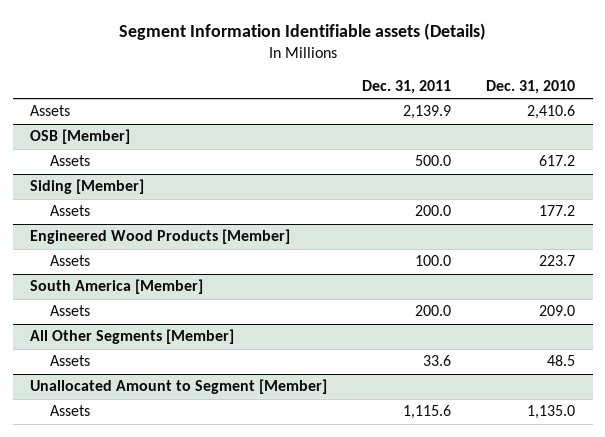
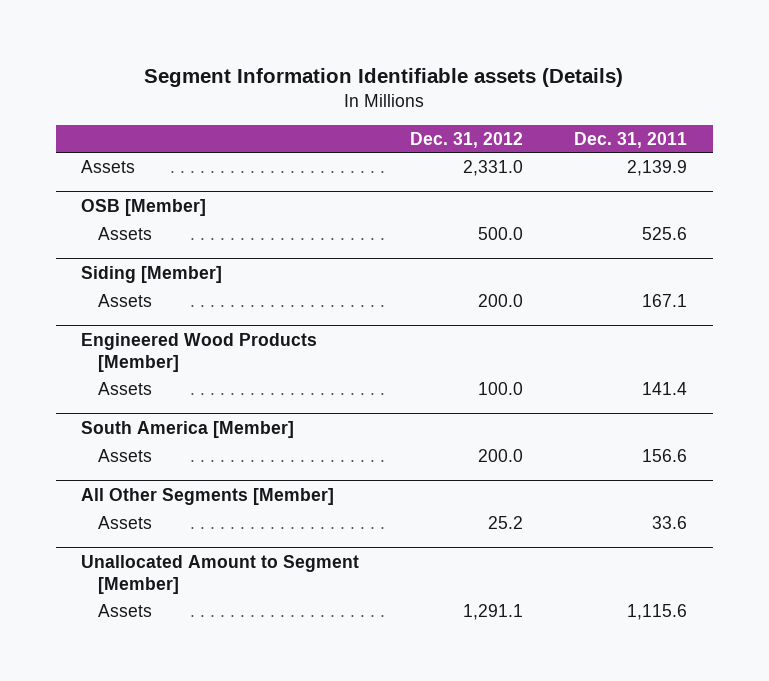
[486,79,576,94] Dec. 31, 2010 -> none
none -> [410,131,524,148] Dec. 31, 2012
[415,155,452,167] 500.0 -> [642,226,688,240] 525.6
[415,205,452,217] 200.0 -> [642,293,688,307] 167.1
[415,255,452,267] 100.0 -> [642,381,688,395] 141.4
[415,305,452,317] 200.0 -> [642,448,688,462] 156.6

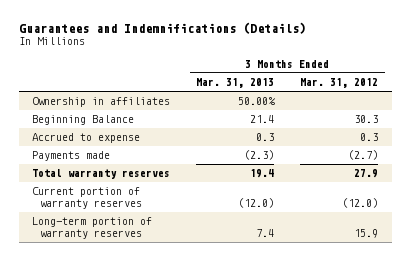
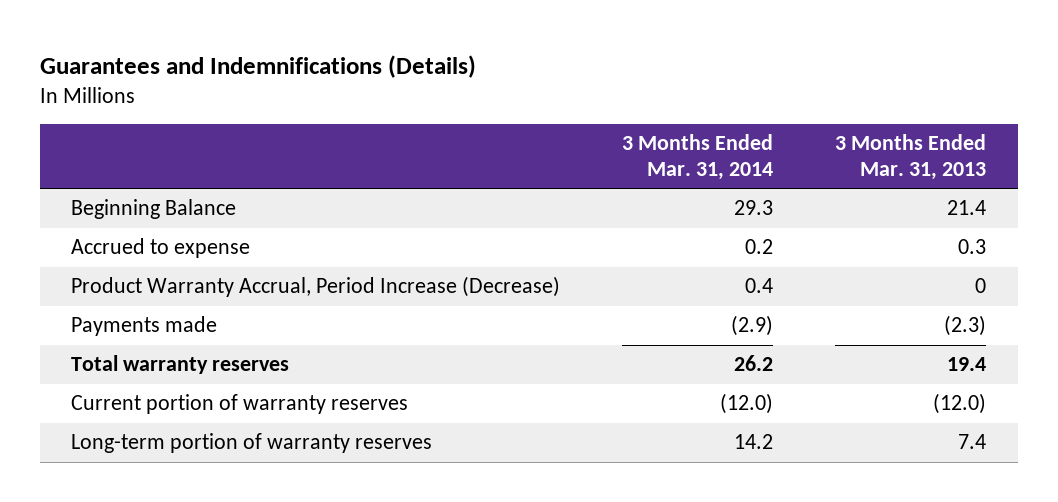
[300,78,379,89] Mar. 31, 2012 -> none
none -> [622,134,774,180] 3 Months Ended Mar. 31, 2014
[31,97,170,108] Ownership in affiliates -> none
none -> [71,276,561,298] Product Warranty Accrual, Period Increase (Decrease)

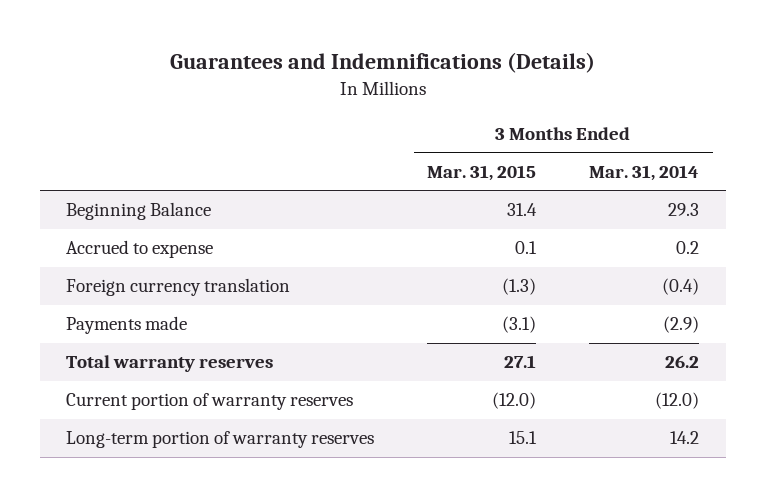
[835,134,987,180] 3 Months Ended Mar. 31, 2013 -> none
none -> [427,164,537,181] Mar. 31, 2015
[71,276,561,298] Product Warranty Accrual, Period Increase (Decrease) -> none
none -> [66,278,291,297] Foreign currency translation

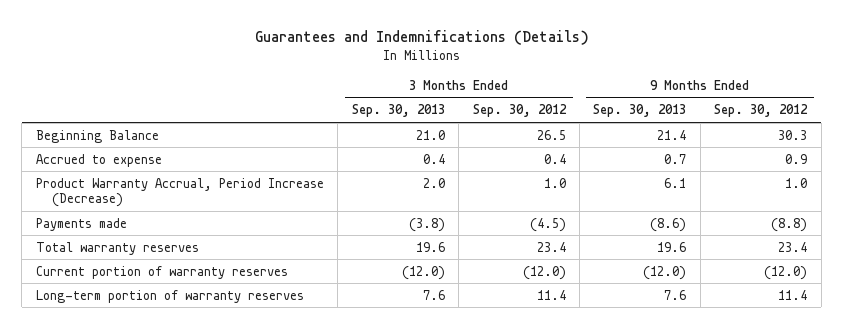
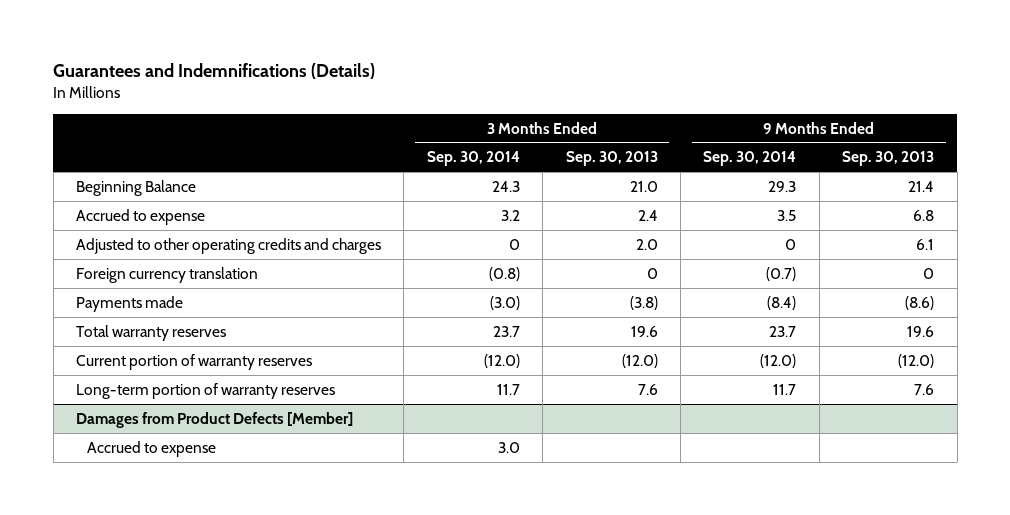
[472,104,567,118] Sep. 30, 2012 -> none
[714,104,809,118] Sep. 30, 2012 -> none
none -> [426,151,520,167] Sep. 30, 2014
none -> [703,151,797,167] Sep. 30, 2014
[422,153,445,164] 0.4 -> [637,209,658,221] 2.4
[664,153,687,164] 0.7 -> [913,209,935,221] 6.8
[35,177,324,208] Product Warranty Accrual, Period Increase (Decrease) -> [75,237,381,254] Adjusted to other operating credits and charges
none -> [75,266,258,283] Foreign currency translation
none -> [75,411,353,428] Damages from Product Defects [Member]
none -> [87,440,217,457] Accrued to expense

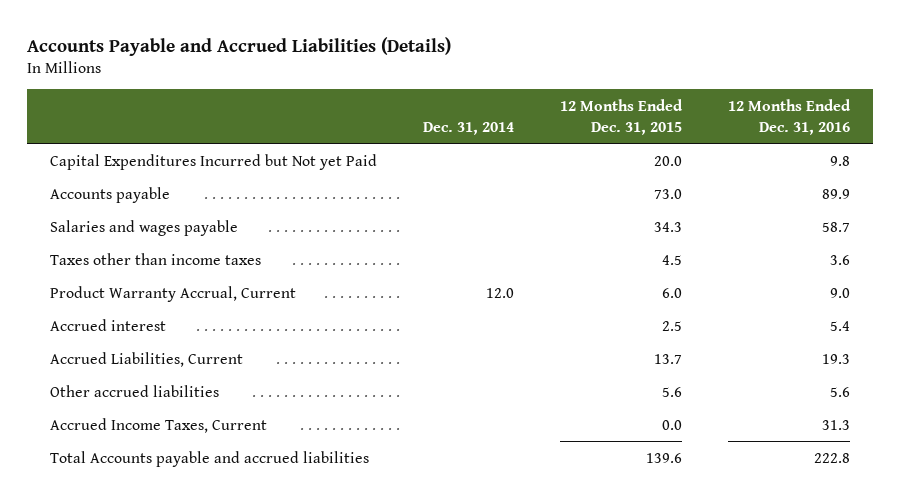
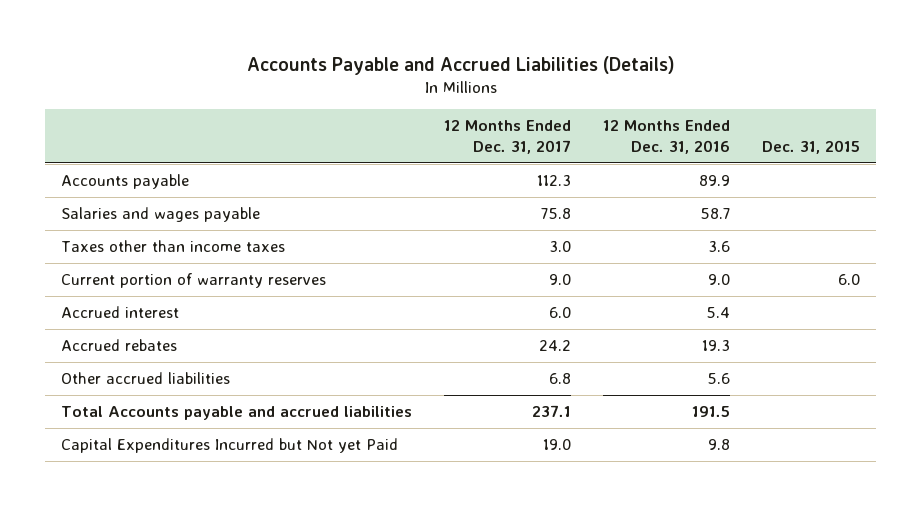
[422,121,514,135] Dec. 31, 2014 -> none
[559,98,683,135] 12 Months Ended Dec. 31, 2015 -> none
none -> [444,120,572,154] 12 Months Ended Dec. 31, 2017
none -> [762,139,861,154] Dec. 31, 2015
[49,285,296,302] Product Warranty Accrual, Current -> [61,273,327,289] Current portion of warranty reserves
[49,351,243,367] Accrued Liabilities, Current -> [61,339,178,352] Accrued rebates
[49,417,267,433] Accrued Income Taxes, Current -> none
[814,452,851,463] 222.8 -> [692,406,731,418] 191.5
[49,153,377,170] Capital Expenditures Incurred but Not yet Paid -> [61,438,399,454] Capital Expenditures Incurred but Not yet Paid

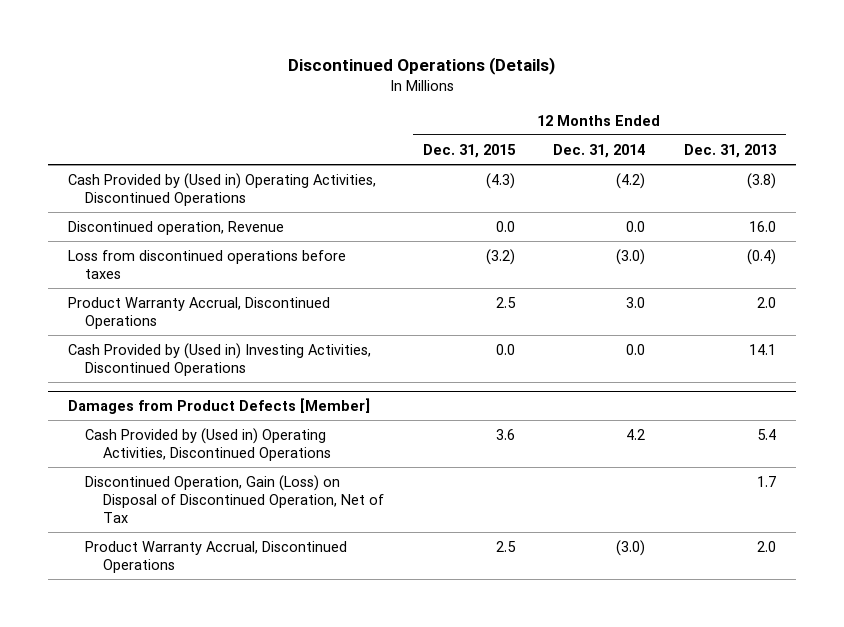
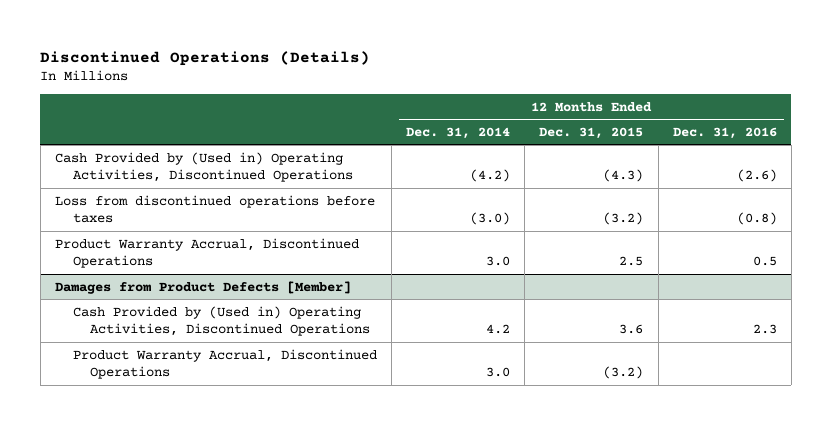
[684,143,777,158] Dec. 31, 2013 -> none
none -> [672,126,777,139] Dec. 31, 2016
[67,220,284,235] Discontinued operation, Revenue -> none
[67,342,371,376] Cash Provided by (Used in) Investing Activities, Discontinued Operations -> none
[85,474,384,523] Discontinued Operation, Gain (Loss) on Disposal of Discontinued Operation, Net of Tax -> none
[495,540,516,552] 2.5 -> [603,366,644,380] (3.2)
[616,539,646,556] (3.0) -> [485,367,510,378] 3.0

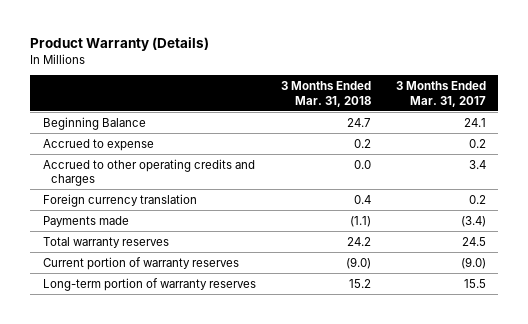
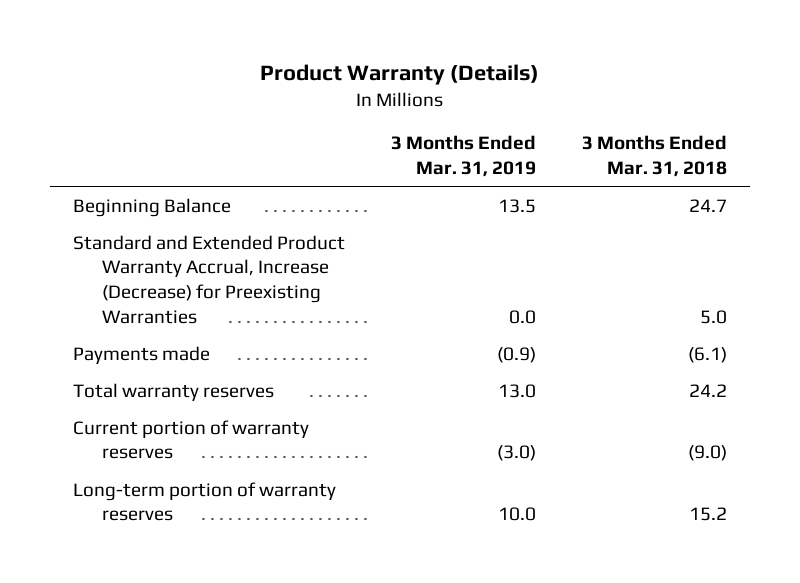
[395,80,486,107] 3 Months Ended Mar. 31, 2017 -> none
none -> [390,135,536,178] 3 Months Ended Mar. 31, 2019
[42,138,154,151] Accrued to expense -> none
[42,158,255,187] Accrued to other operating credits and charges -> none
[42,193,197,207] Foreign currency translation -> none
none -> [73,234,346,324] Standard and Extended Product Warranty Accrual, Increase (Decrease) for Preexisting Warranties
[349,215,371,227] (1.1) -> [687,346,727,363] (6.1)

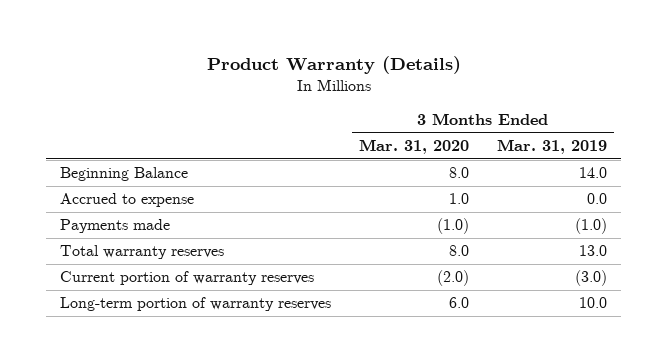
[581,135,727,178] 3 Months Ended Mar. 31, 2018 -> none
none -> [359,139,470,155] Mar. 31, 2020
[73,234,346,324] Standard and Extended Product Warranty Accrual, Increase (Decrease) for Preexisting Warranties -> none
[497,198,536,213] 13.5 -> [579,167,608,179] 14.0
none -> [60,193,195,208] Accrued to expense
[496,346,536,363] (0.9) -> [575,218,608,235] (1.0)

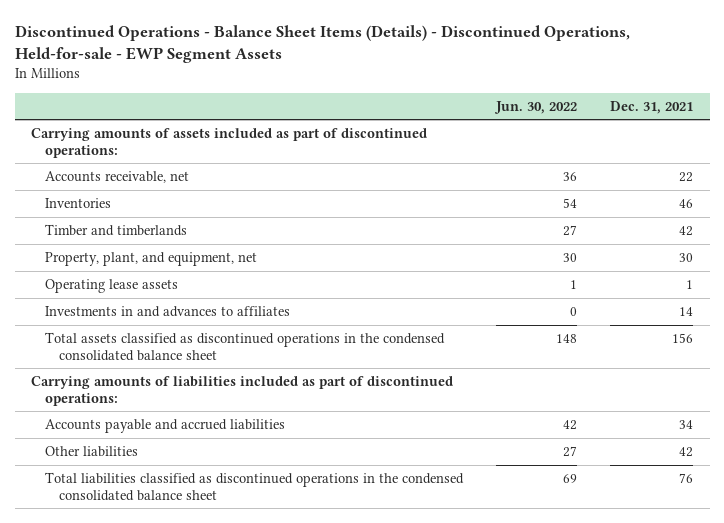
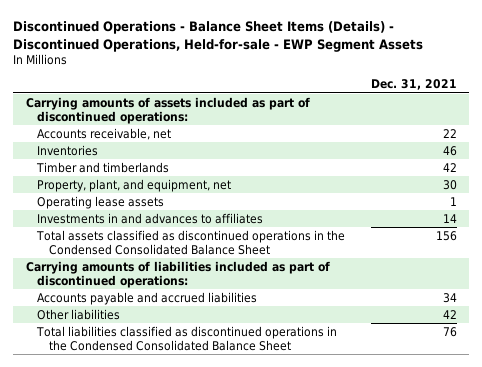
[494,100,578,114] Jun. 30, 2022 -> none
[45,332,446,361] Total assets classified as discontinued operations in the condensed consolidated balance sheet -> [36,229,346,256] Total assets classified as discontinued operations in the Condensed Consolidated Balance Sheet
[45,472,465,501] Total liabilities classified as discontinued operations in the condensed consolidated balance sheet -> [36,325,338,352] Total liabilities classified as discontinued operations in the Condensed Consolidated Balance Sheet

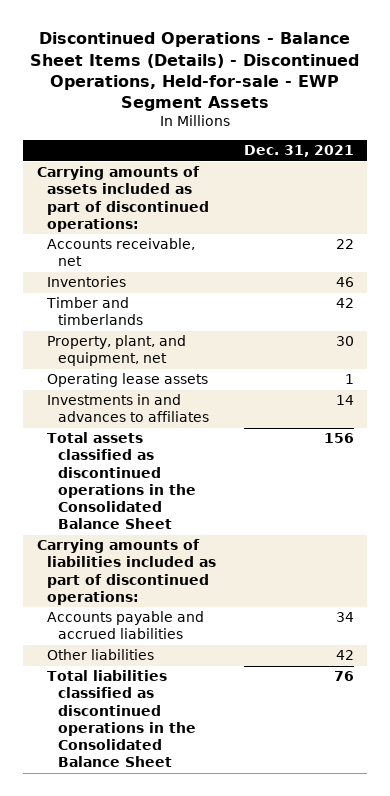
[36,229,346,256] Total assets classified as discontinued operations in the Condensed Consolidated Balance Sheet -> [47,432,197,530] Total assets classified as discontinued operations in the Consolidated Balance Sheet
[36,325,338,352] Total liabilities classified as discontinued operations in the Condensed Consolidated Balance Sheet -> [47,670,197,768] Total liabilities classified as discontinued operations in the Consolidated Balance Sheet

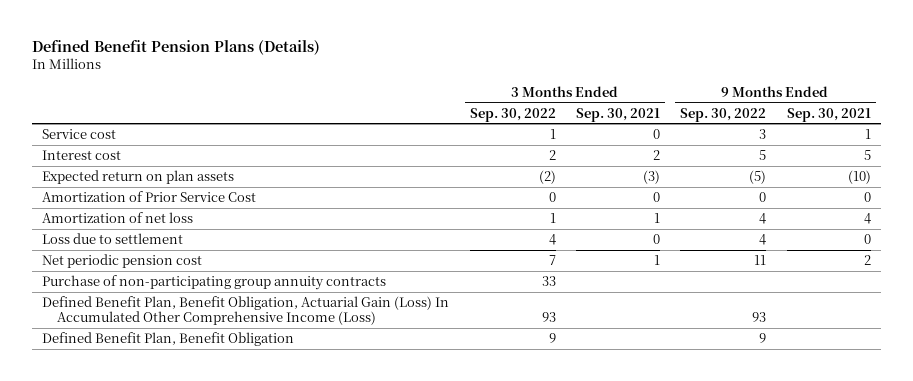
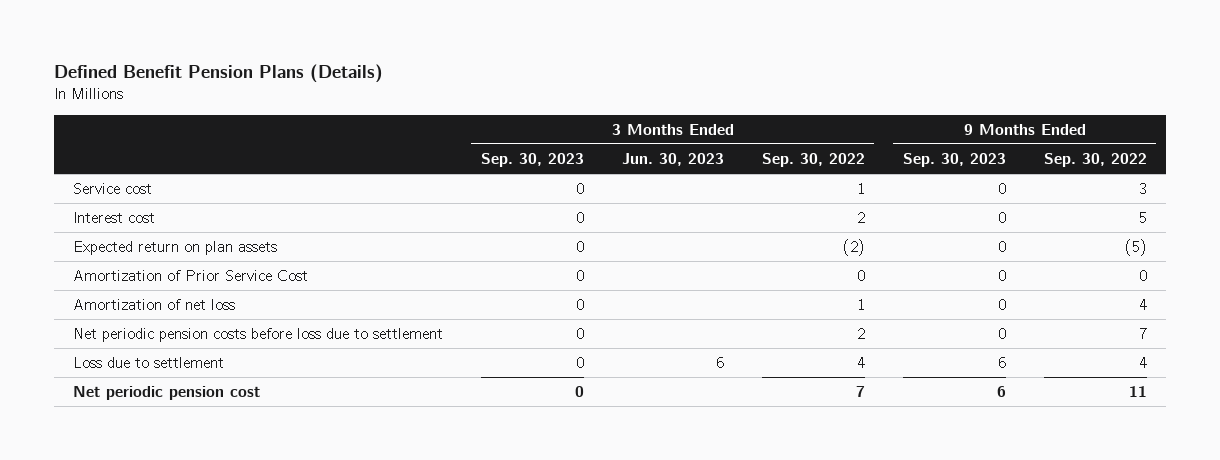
[575,107,660,122] Sep. 30, 2021 -> none
[786,107,871,122] Sep. 30, 2021 -> none
none -> [480,152,584,167] Sep. 30, 2023
none -> [621,152,724,166] Jun. 30, 2023
none -> [902,152,1006,167] Sep. 30, 2023
none -> [72,328,443,343] Net periodic pension costs before loss due to settlement
[42,274,387,290] Purchase of non-participating group annuity contracts -> none
[42,295,450,326] Defined Benefit Plan, Benefit Obligation, Actuarial Gain (Loss) In Accumulated Other Comprehensive Income (Loss) -> none
[42,331,295,346] Defined Benefit Plan, Benefit Obligation -> none

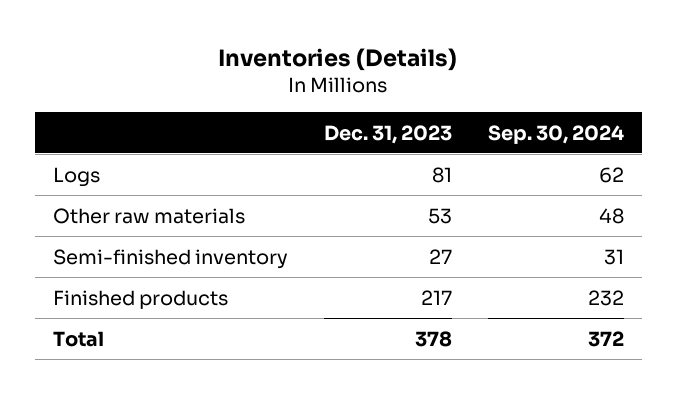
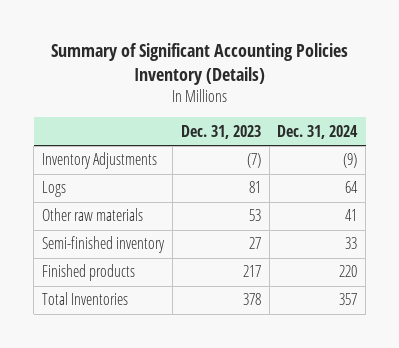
[218,47,458,71] Inventories (Details) -> [50,43,348,86] Summary of Significant Accounting Policies Inventory (Details)
[487,124,624,144] Sep. 30, 2024 -> none
none -> [277,124,359,139] Dec. 31, 2024
none -> [41,152,157,170] Inventory Adjustments
[53,330,105,347] Total -> [41,292,128,306] Total Inventories

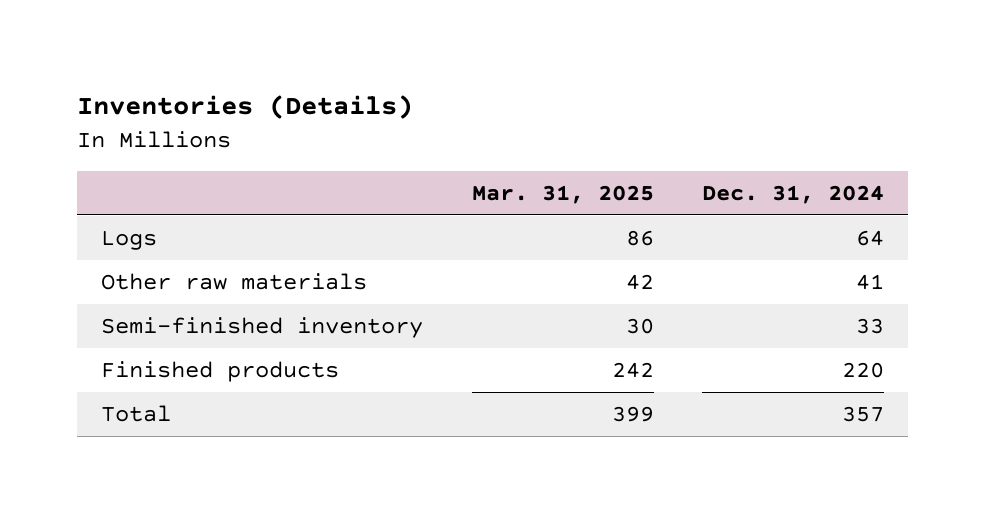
[50,43,348,86] Summary of Significant Accounting Policies Inventory (Details) -> [76,95,413,120] Inventories (Details)
[180,124,261,139] Dec. 31, 2023 -> none
none -> [471,185,654,205] Mar. 31, 2025
[41,152,157,170] Inventory Adjustments -> none
[41,292,128,306] Total Inventories -> [101,405,172,423] Total

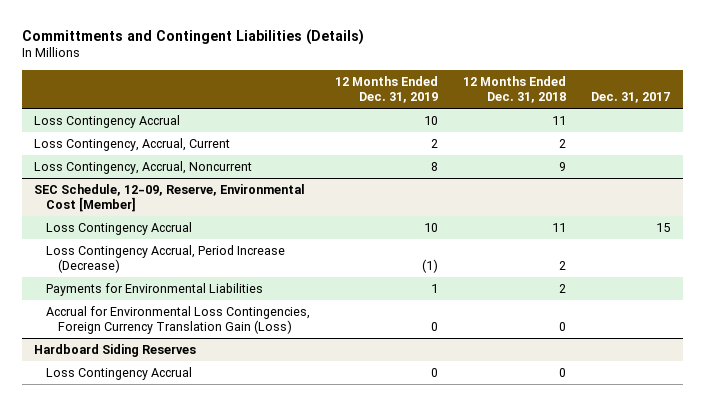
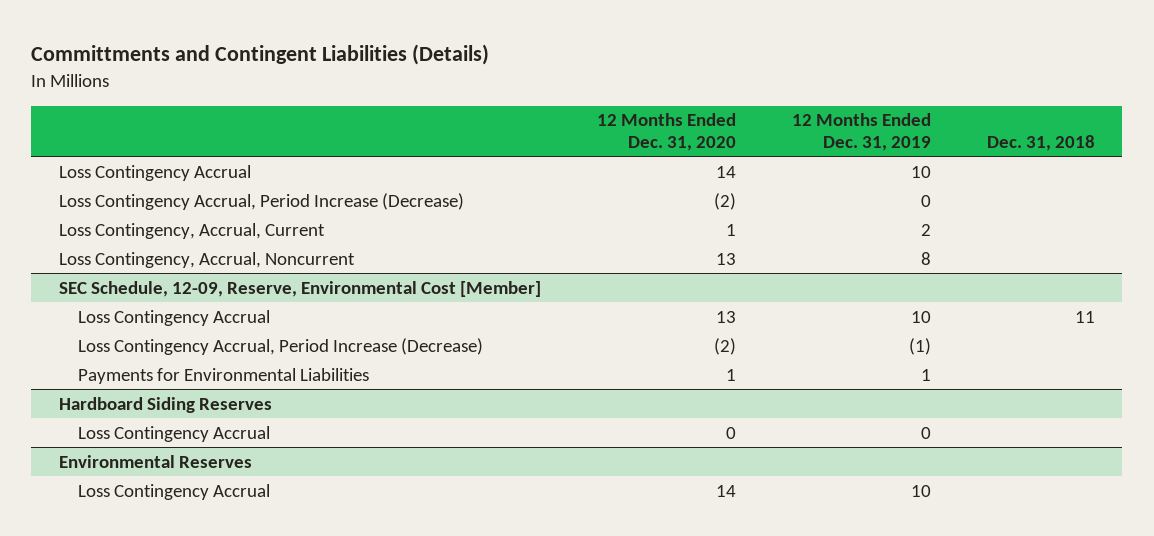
[463,75,567,103] 12 Months Ended Dec. 31, 2018 -> none
[591,91,671,103] Dec. 31, 2017 -> none
none -> [596,113,736,152] 12 Months Ended Dec. 31, 2020
none -> [986,135,1095,152] Dec. 31, 2018
none -> [59,192,465,210] Loss Contingency Accrual, Period Increase (Decrease)
[46,306,311,335] Accrual for Environmental Loss Contingencies, Foreign Currency Translation Gain (Loss) -> none
none -> [59,454,253,468] Environmental Reserves
none -> [77,483,270,500] Loss Contingency Accrual

